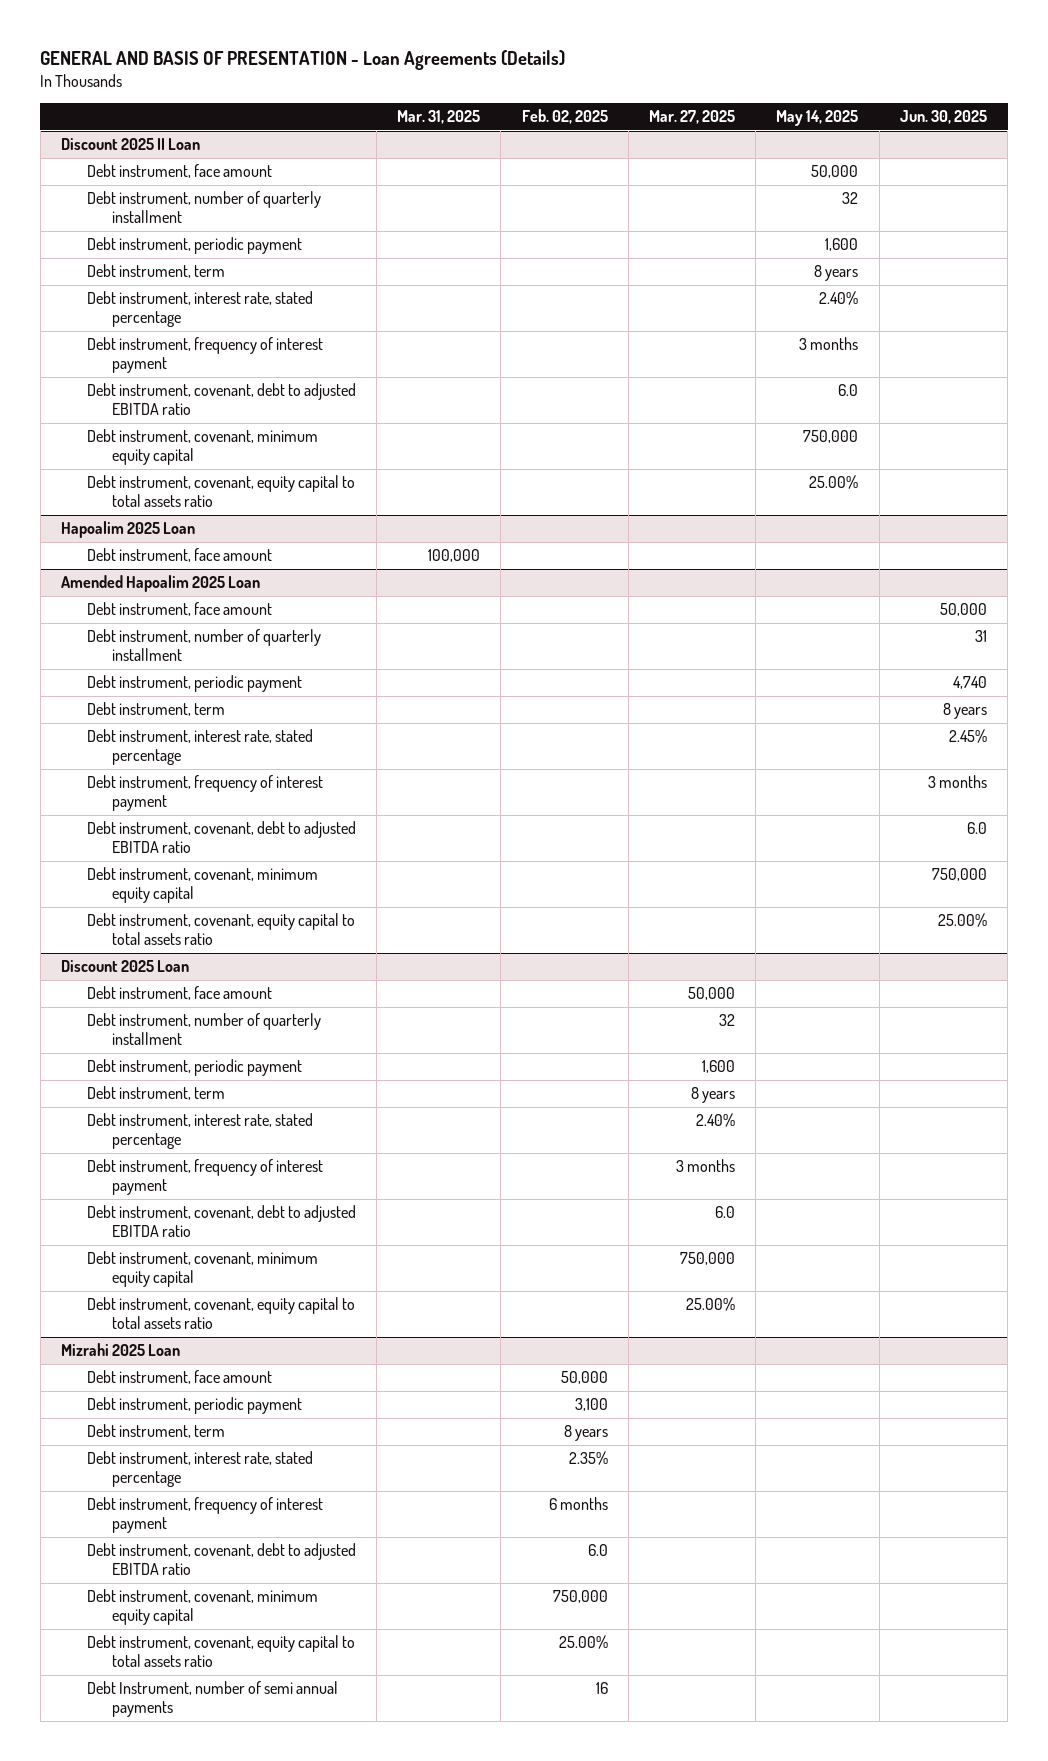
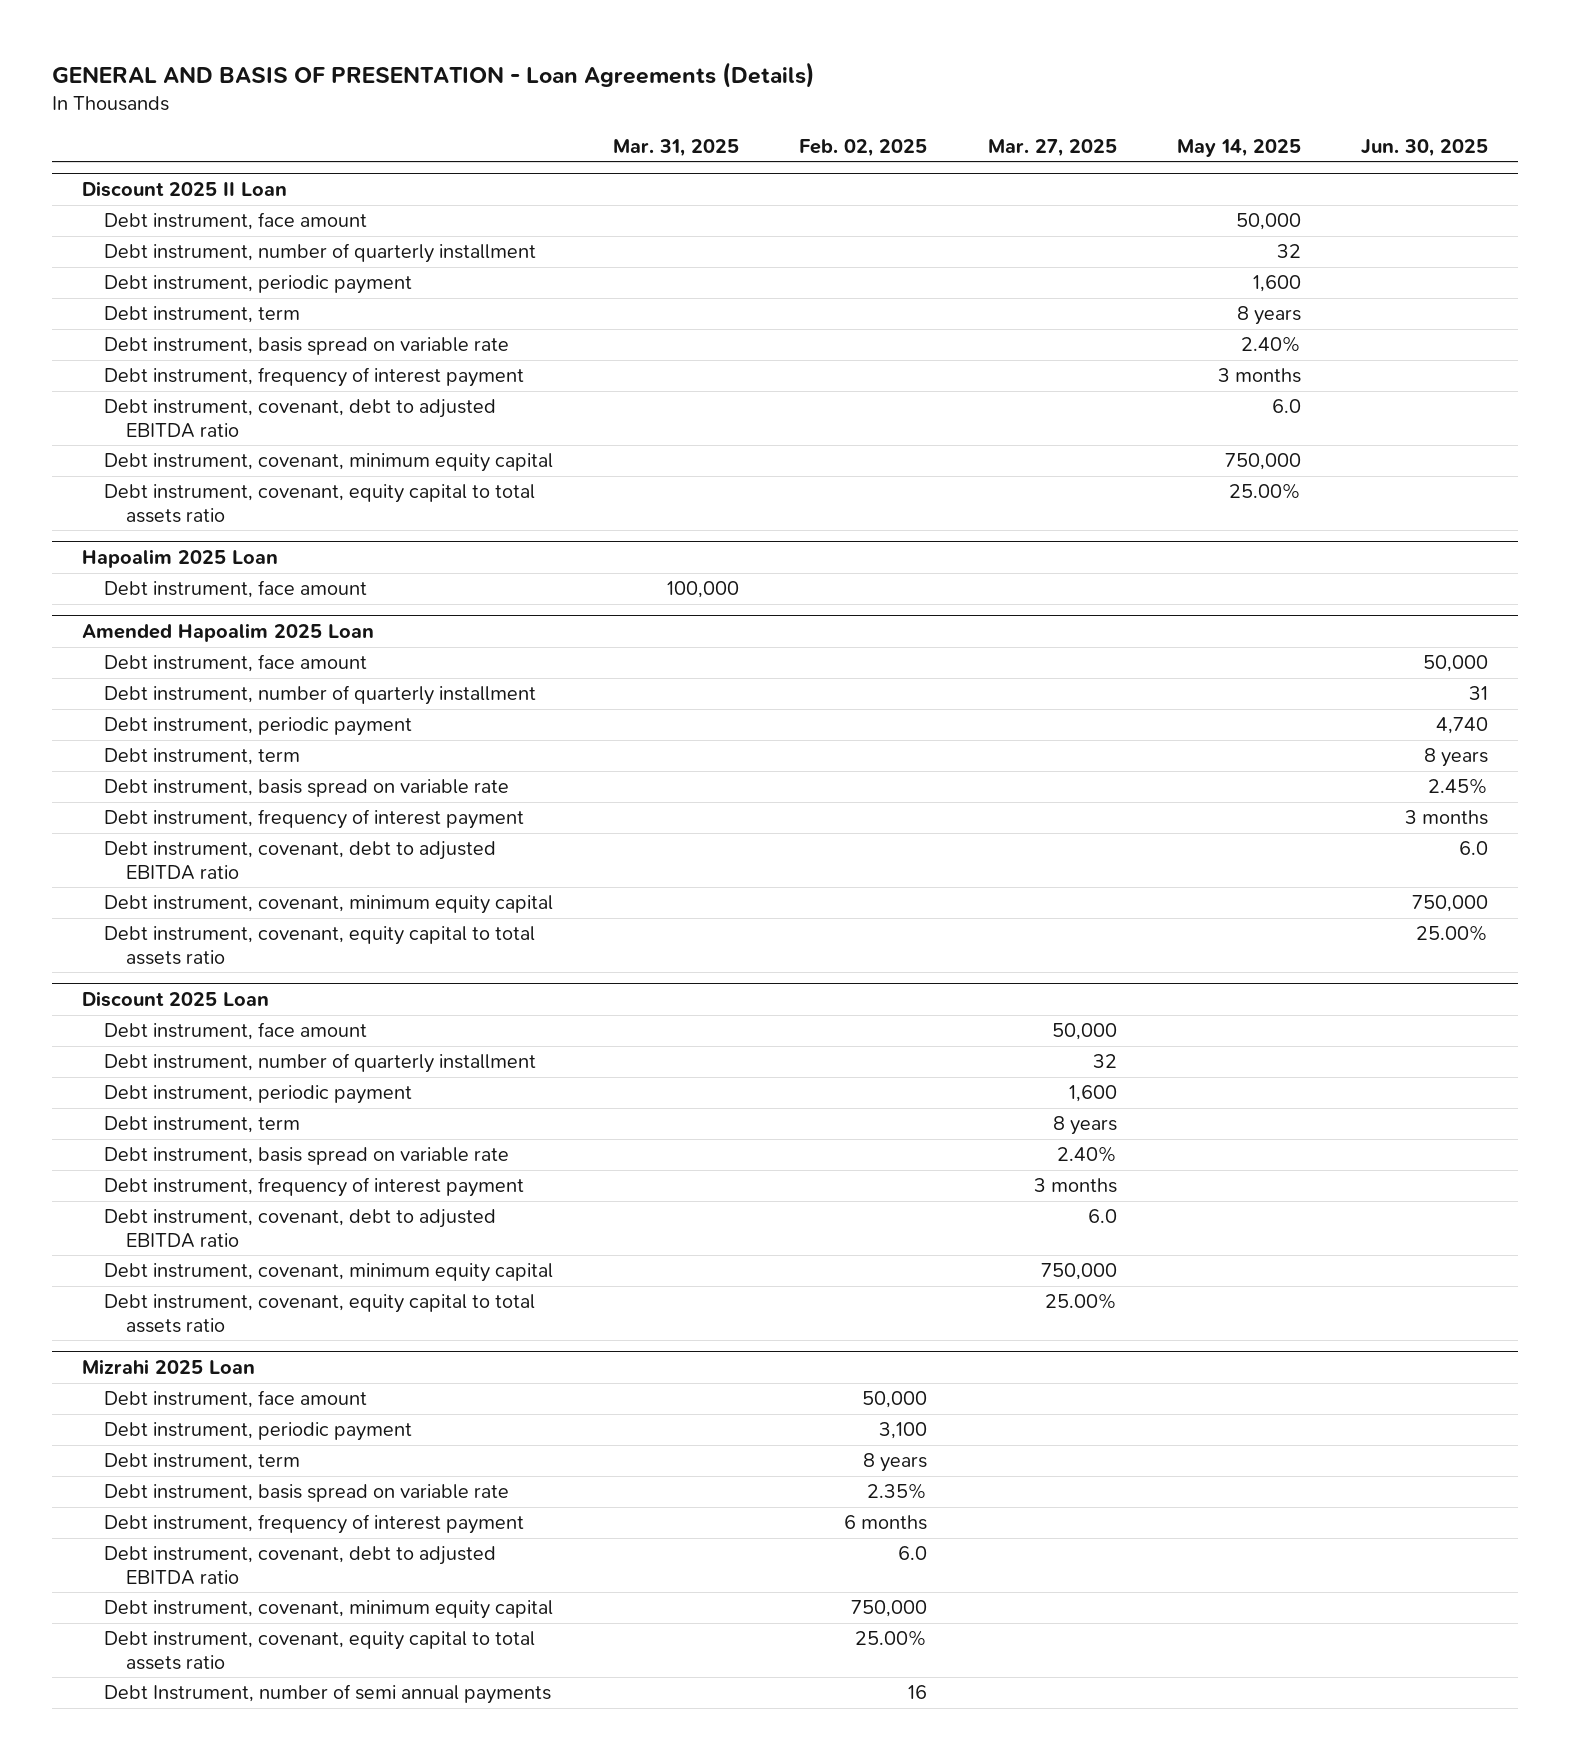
[86,291,313,328] Debt instrument, interest rate, stated percentage -> [103,337,509,356] Debt instrument, basis spread on variable rate
[86,729,313,766] Debt instrument, interest rate, stated percentage -> [103,779,509,798] Debt instrument, basis spread on variable rate
[86,1113,313,1150] Debt instrument, interest rate, stated percentage -> [103,1147,509,1166] Debt instrument, basis spread on variable rate
[86,1451,313,1488] Debt instrument, interest rate, stated percentage -> [103,1484,509,1503] Debt instrument, basis spread on variable rate

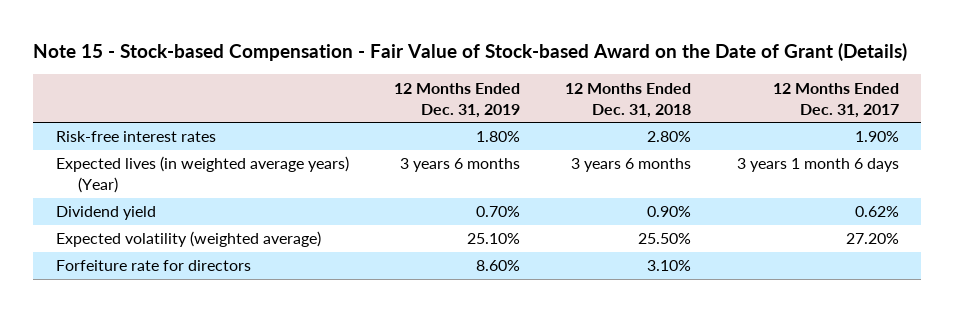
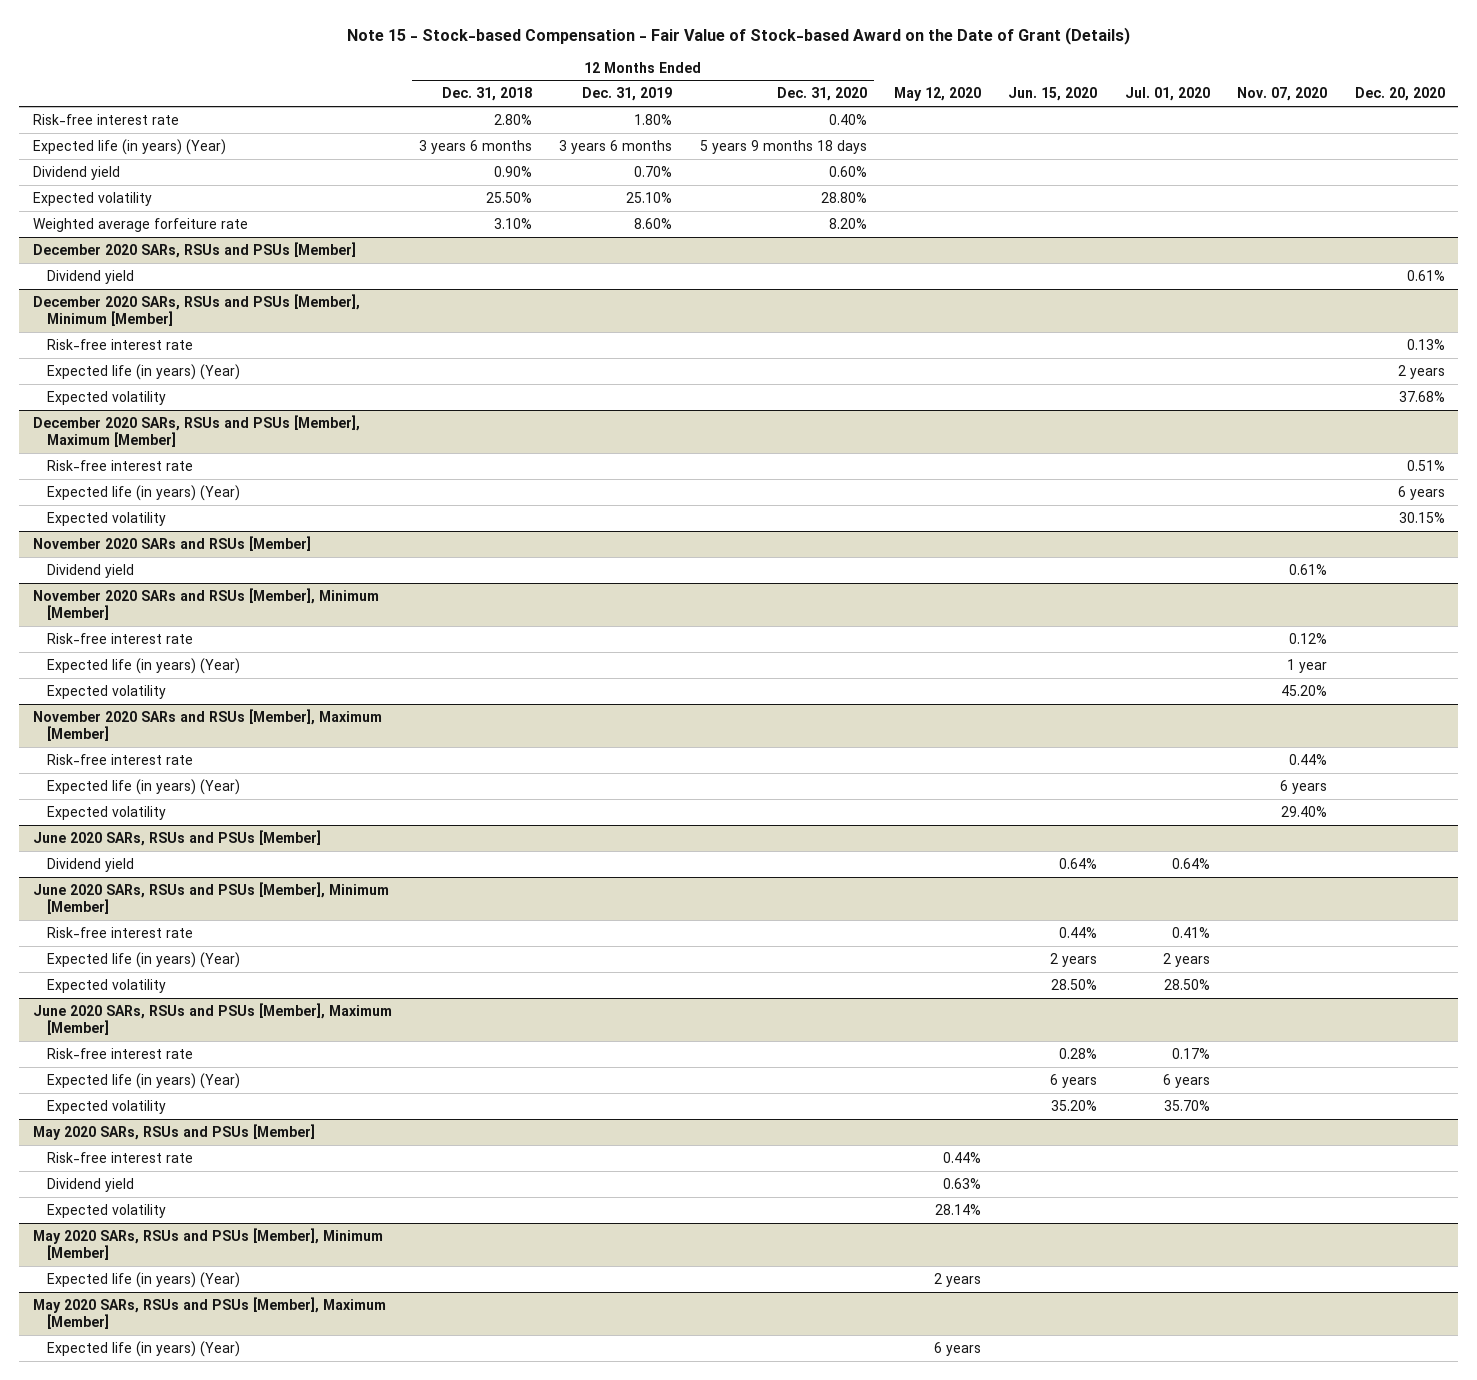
[772,82,899,118] 12 Months Ended Dec. 31, 2017 -> none
none -> [776,87,867,102] Dec. 31, 2020
none -> [894,87,982,102] May 12, 2020
none -> [1008,87,1098,102] Jun. 15, 2020
none -> [1124,87,1210,102] Jul. 01, 2020
none -> [1237,87,1328,102] Nov. 07, 2020
none -> [1354,87,1445,102] Dec. 20, 2020
[55,131,216,143] Risk-free interest rates -> [32,113,179,125] Risk-free interest rate
[55,156,349,194] Expected lives (in weighted average years) (Year) -> [32,138,226,155] Expected life (in years) (Year)
[55,231,321,248] Expected volatility (weighted average) -> [32,191,152,206] Expected volatility
[55,260,251,272] Forfeiture rate for directors -> [32,217,248,232] Weighted average forfeiture rate
none -> [32,241,356,258] December 2020 SARs, RSUs and PSUs [Member]
none -> [46,269,134,284] Dividend yield
none -> [32,293,360,326] December 2020 SARs, RSUs and PSUs [Member], Minimum [Member]
none -> [46,338,193,350] Risk-free interest rate
none -> [46,363,240,380] Expected life (in years) (Year)
none -> [46,390,166,405] Expected volatility
none -> [32,414,360,447] December 2020 SARs, RSUs and PSUs [Member], Maximum [Member]
none -> [46,459,193,471] Risk-free interest rate
none -> [46,484,240,501] Expected life (in years) (Year)
none -> [46,511,166,526] Expected volatility
none -> [32,535,311,551] November 2020 SARs and RSUs [Member]
none -> [46,563,134,578] Dividend yield
none -> [32,587,379,620] November 2020 SARs and RSUs [Member], Minimum [Member]
none -> [46,632,193,644] Risk-free interest rate
none -> [46,657,240,674] Expected life (in years) (Year)
none -> [46,684,166,699] Expected volatility
none -> [32,708,382,741] November 2020 SARs and RSUs [Member], Maximum [Member]
none -> [46,753,193,765] Risk-free interest rate
none -> [46,778,240,795] Expected life (in years) (Year)
none -> [46,805,166,820] Expected volatility
none -> [32,829,321,846] June 2020 SARs, RSUs and PSUs [Member]
none -> [46,857,134,872] Dividend yield
none -> [32,881,389,914] June 2020 SARs, RSUs and PSUs [Member], Minimum [Member]
none -> [46,926,193,938] Risk-free interest rate
none -> [46,951,240,968] Expected life (in years) (Year)
none -> [46,978,166,993] Expected volatility
none -> [32,1002,392,1035] June 2020 SARs, RSUs and PSUs [Member], Maximum [Member]
none -> [46,1047,193,1059] Risk-free interest rate
none -> [46,1072,240,1089] Expected life (in years) (Year)
none -> [46,1099,166,1114] Expected volatility
none -> [32,1123,315,1140] May 2020 SARs, RSUs and PSUs [Member]
none -> [46,1151,193,1163] Risk-free interest rate
none -> [46,1177,134,1192] Dividend yield
none -> [46,1203,166,1218] Expected volatility
none -> [32,1227,383,1260] May 2020 SARs, RSUs and PSUs [Member], Minimum [Member]
none -> [46,1271,240,1288] Expected life (in years) (Year)
none -> [32,1296,386,1329] May 2020 SARs, RSUs and PSUs [Member], Maximum [Member]
none -> [46,1340,240,1357] Expected life (in years) (Year)

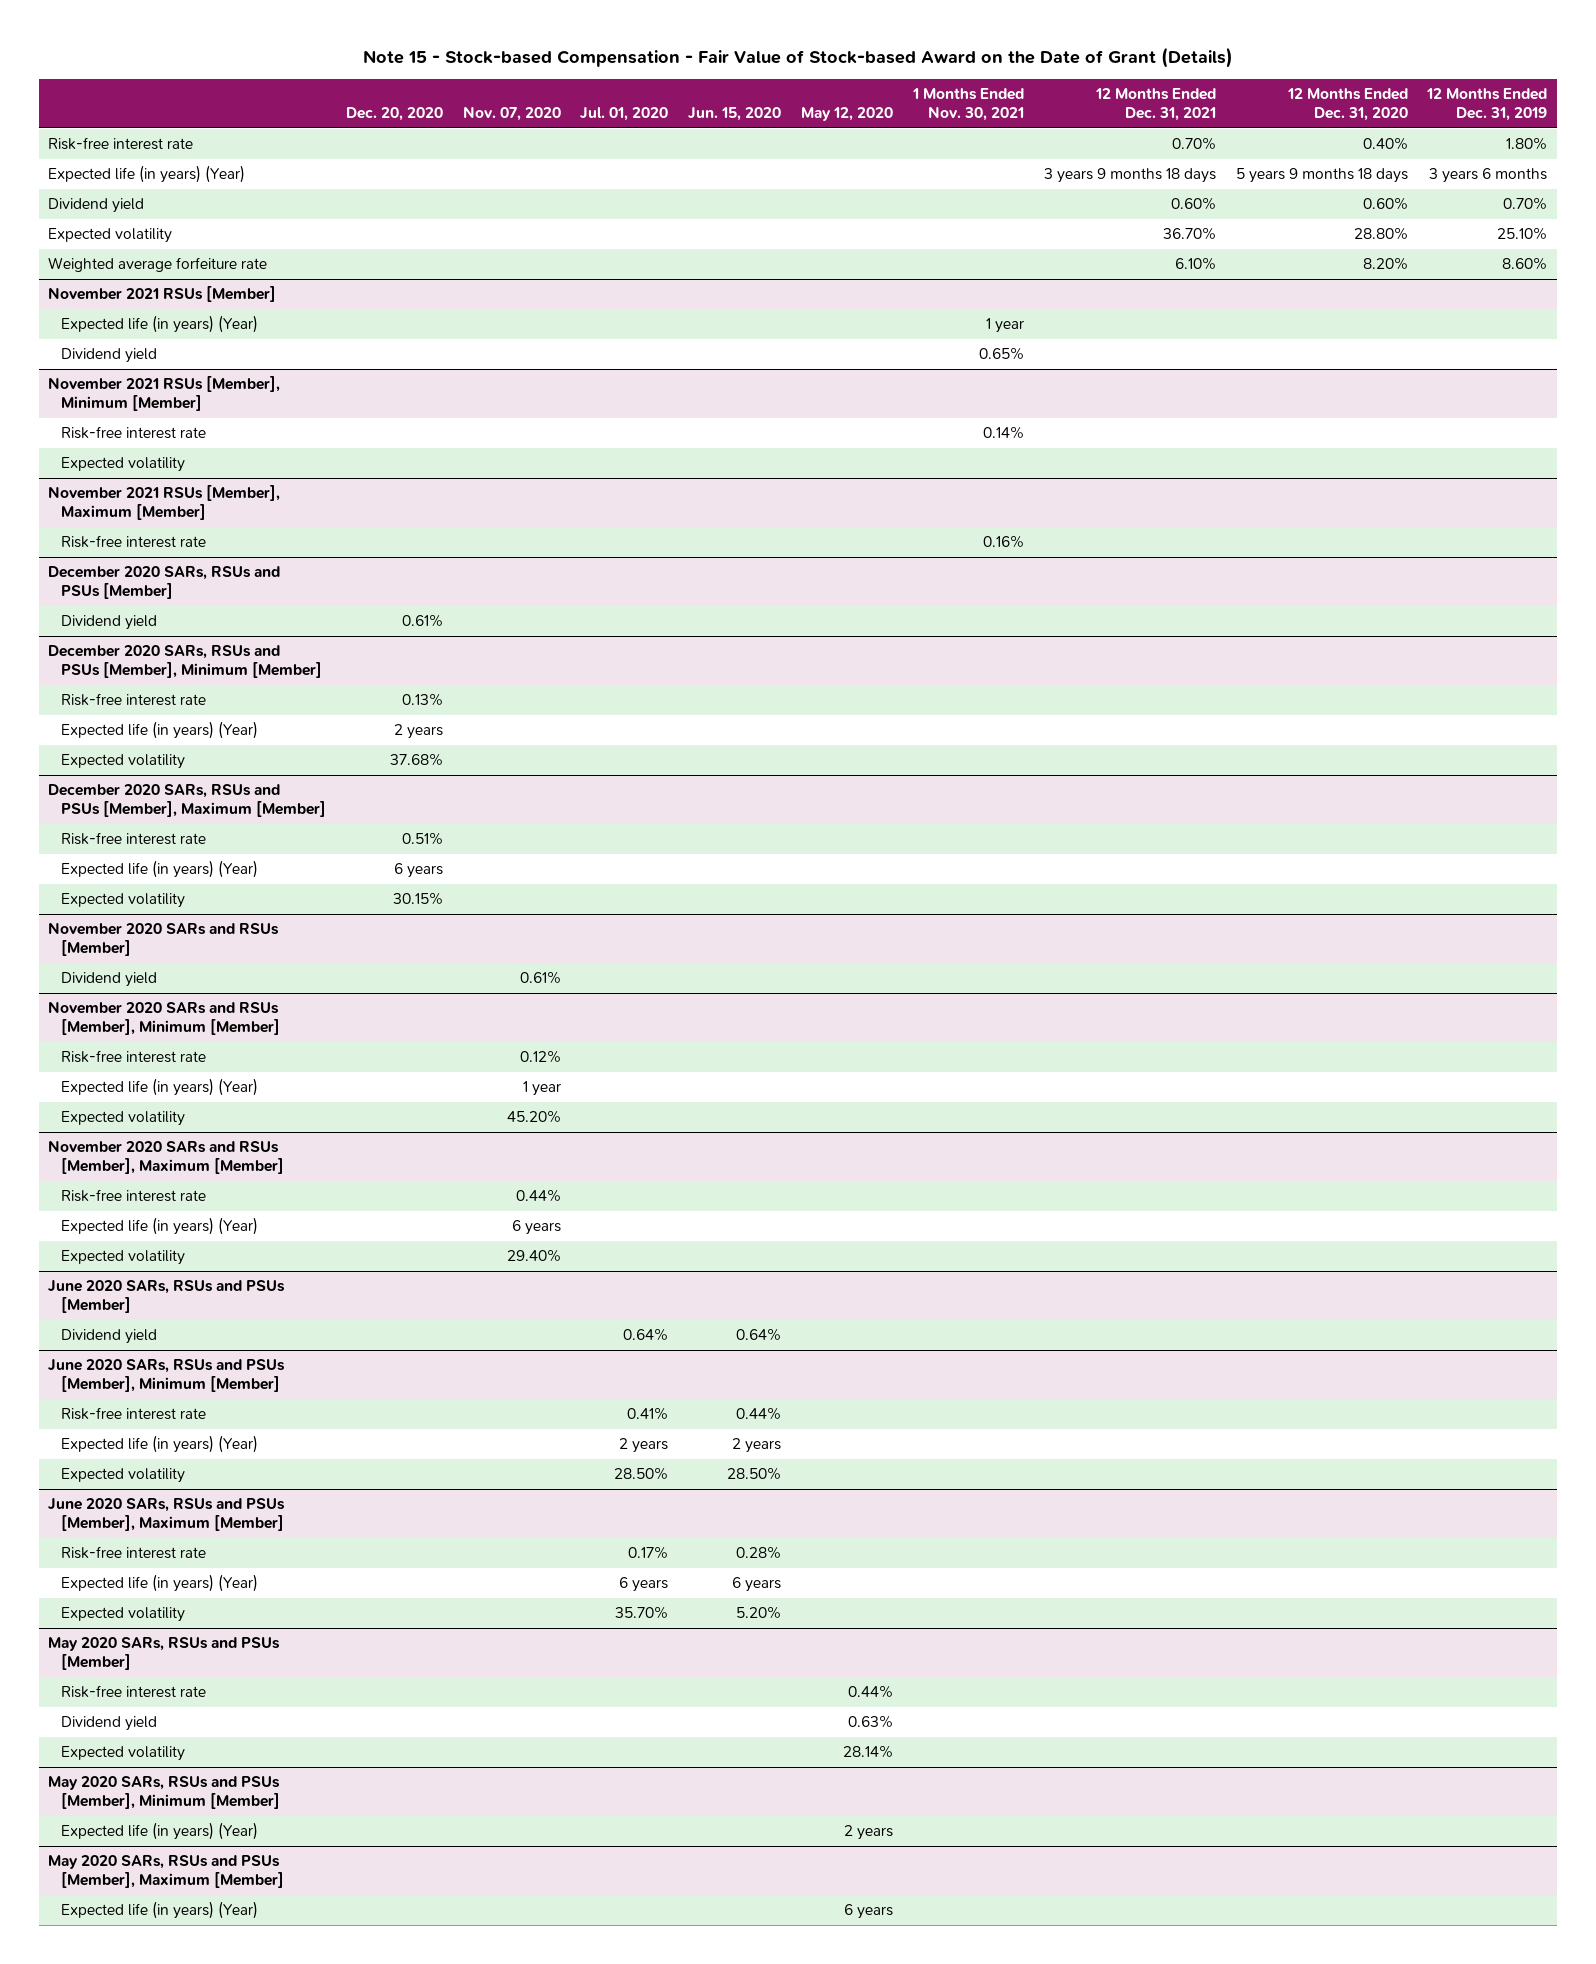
[442,87,533,102] Dec. 31, 2018 -> none
none -> [911,87,1024,121] 1 Months Ended Nov. 30, 2021
none -> [1094,87,1216,121] 12 Months Ended Dec. 31, 2021
none -> [48,286,277,303] November 2021 RSUs [Member]
none -> [60,315,258,334] Expected life (in years) (Year)
none -> [60,348,157,364] Dividend yield
none -> [48,376,281,412] November 2021 RSUs [Member], Minimum [Member]
none -> [60,426,206,440] Risk-free interest rate
none -> [60,457,185,473] Expected volatility
none -> [48,485,281,521] November 2021 RSUs [Member], Maximum [Member]
none -> [60,535,206,549] Risk-free interest rate
[1051,1099,1098,1111] 35.20% -> [736,1606,782,1620] 5.20%

